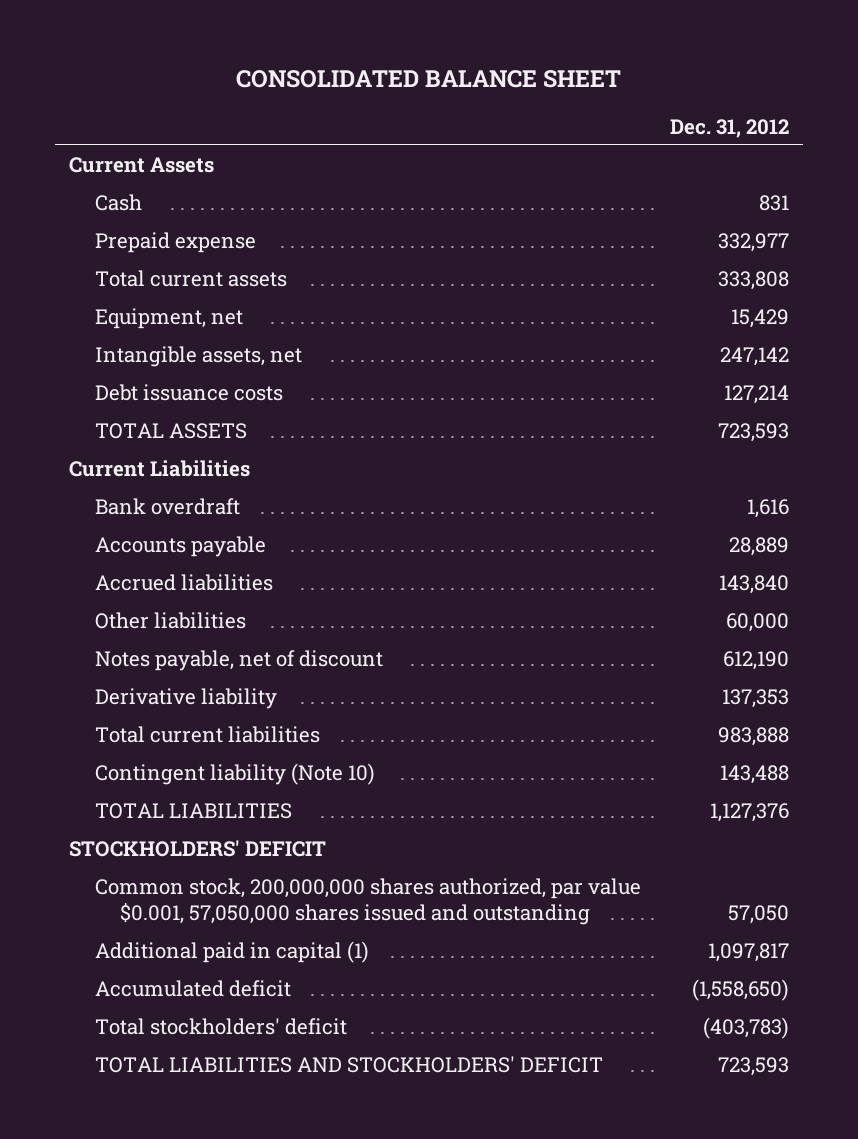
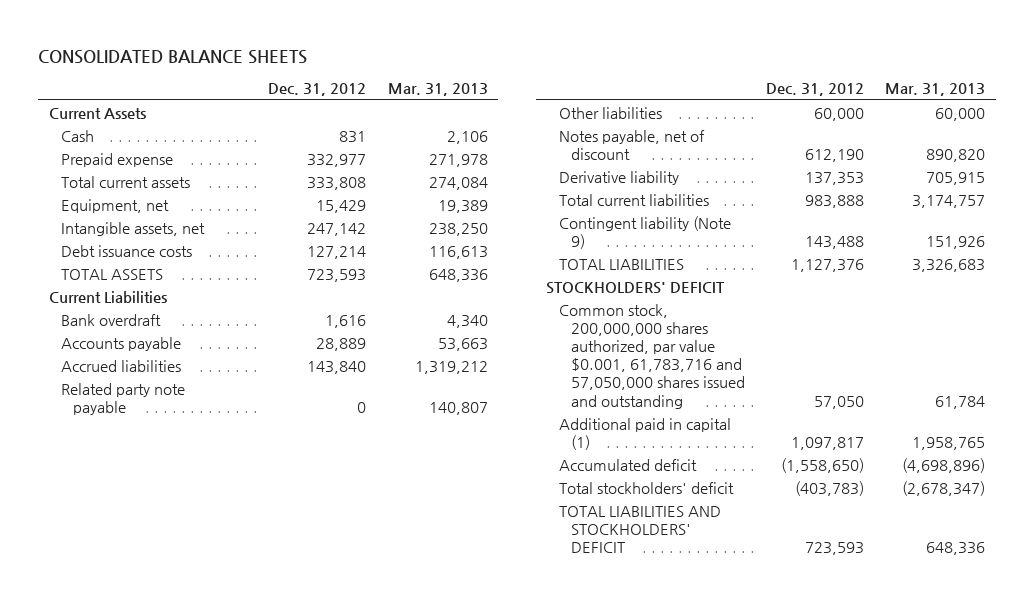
[236,69,622,88] CONSOLIDATED BALANCE SHEET -> [38,49,308,64] CONSOLIDATED BALANCE SHEETS
none -> [387,83,488,97] Mar. 31, 2013
none -> [61,382,186,415] Related party note payable
[94,763,375,786] Contingent liability (Note 10) -> [558,215,731,249] Contingent liability (Note 9)
[94,878,641,926] Common stock, 200,000,000 shares authorized, par value $0.001, 57,050,000 shares issued and outstanding -> [558,303,745,409] Common stock, 200,000,000 shares authorized, par value $0.001, 61,783,716 and 57,050,000 shares issued and outstanding

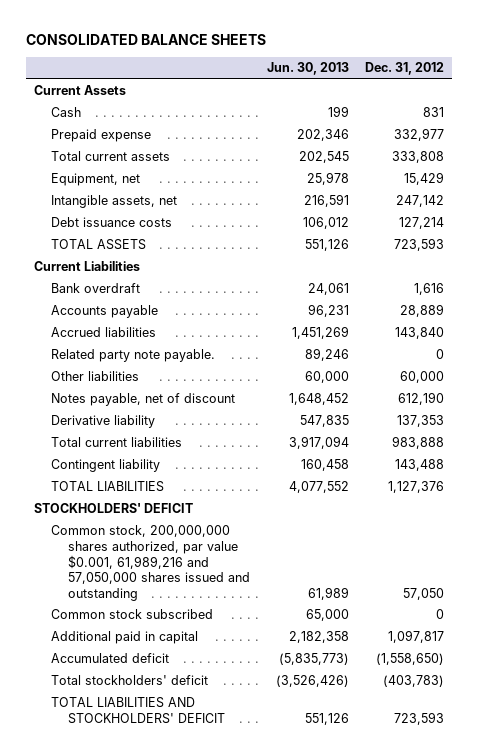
[387,83,488,97] Mar. 31, 2013 -> none
none -> [266,62,349,76] Jun. 30, 2013
[61,382,186,415] Related party note payable -> [51,349,216,363] Related party note payable.
[558,215,731,249] Contingent liability (Note 9) -> [51,459,161,473] Contingent liability
[558,303,745,409] Common stock, 200,000,000 shares authorized, par value $0.001, 61,783,716 and 57,050,000 shares issued and outstanding -> [51,525,251,601] Common stock, 200,000,000 shares authorized, par value $0.001, 61,989,216 and 57,050,000 shares issued and outstanding
none -> [51,609,214,620] Common stock subscribed
[558,417,731,450] Additional paid in capital (1) -> [51,631,199,645] Additional paid in capital

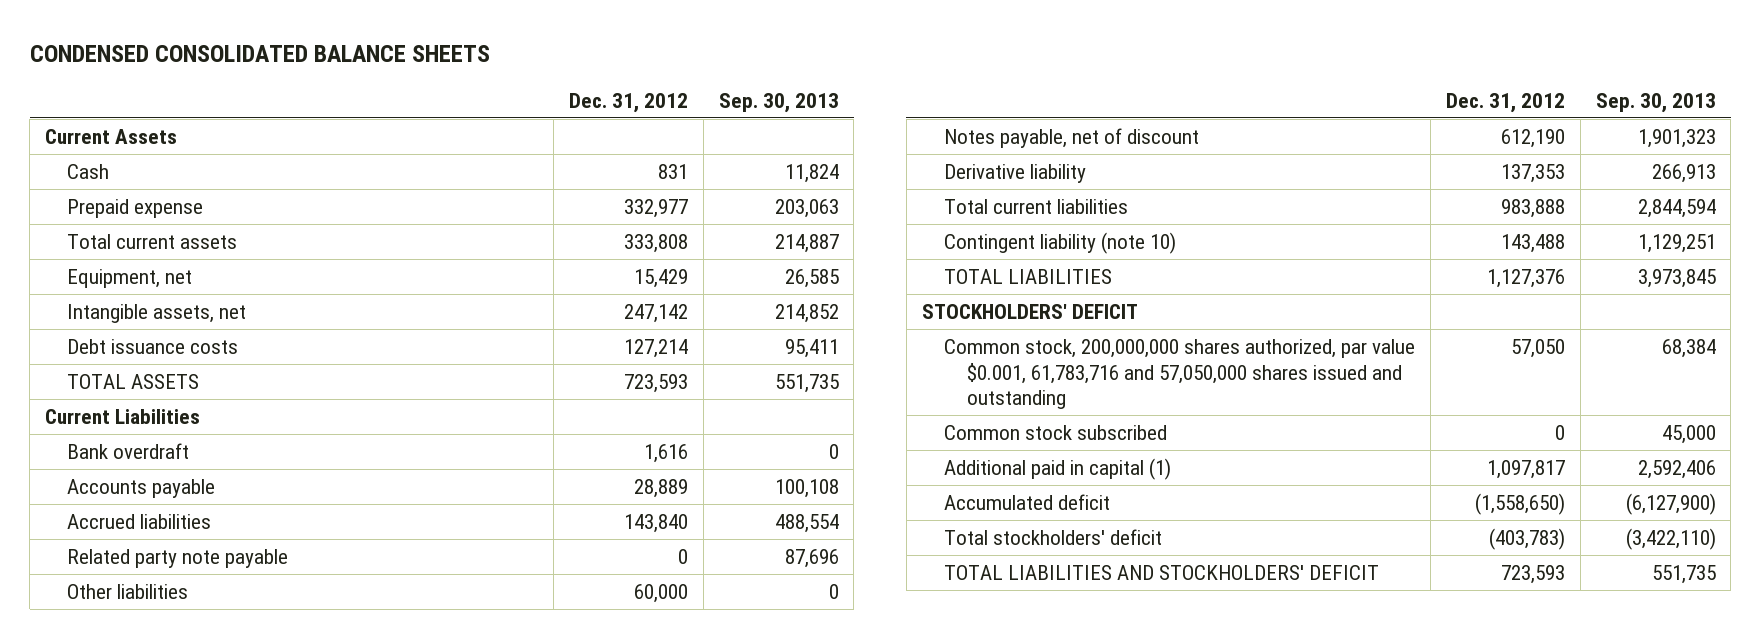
[25,33,266,45] CONSOLIDATED BALANCE SHEETS -> [29,45,490,63] CONDENSED CONSOLIDATED BALANCE SHEETS
[266,62,349,76] Jun. 30, 2013 -> none
none -> [718,92,839,113] Sep. 30, 2013
[51,349,216,363] Related party note payable. -> [67,548,289,568] Related party note payable
[51,459,161,473] Contingent liability -> [944,231,1177,254] Contingent liability (note 10)
[51,525,251,601] Common stock, 200,000,000 shares authorized, par value $0.001, 61,989,216 and 57,050,000 shares issued and outstanding -> [944,338,1416,410] Common stock, 200,000,000 shares authorized, par value $0.001, 61,783,716 and 57,050,000 shares issued and outstanding
[51,631,199,645] Additional paid in capital -> [944,457,1172,480] Additional paid in capital (1)

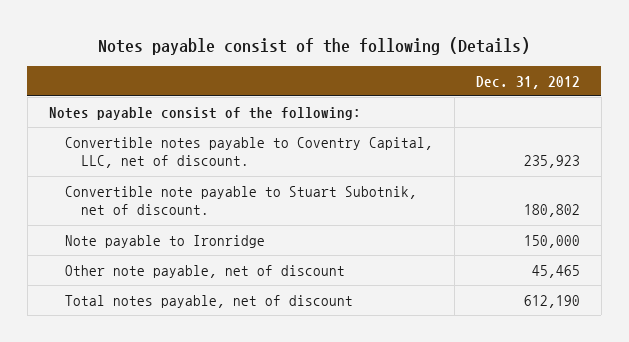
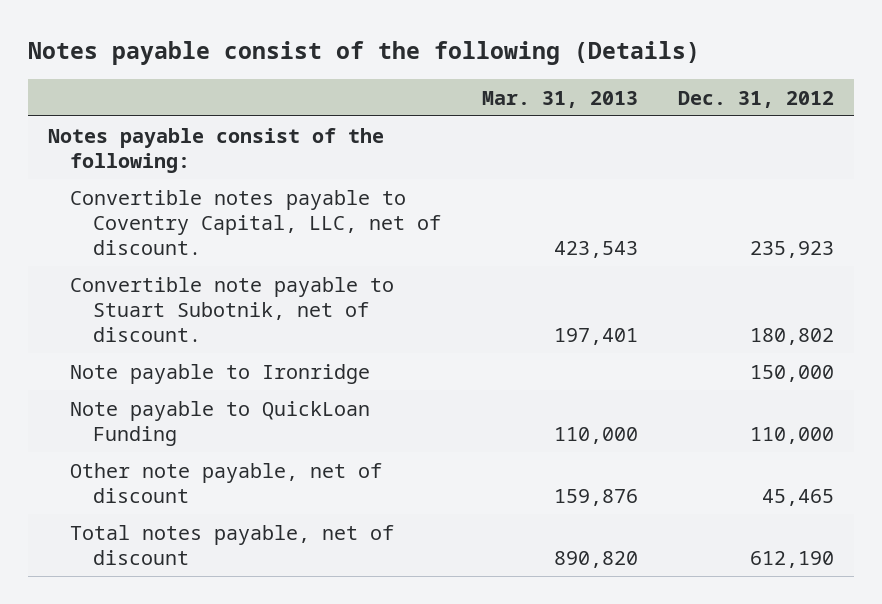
none -> [481,90,638,108] Mar. 31, 2013
none -> [70,400,371,446] Note payable to QuickLoan Funding

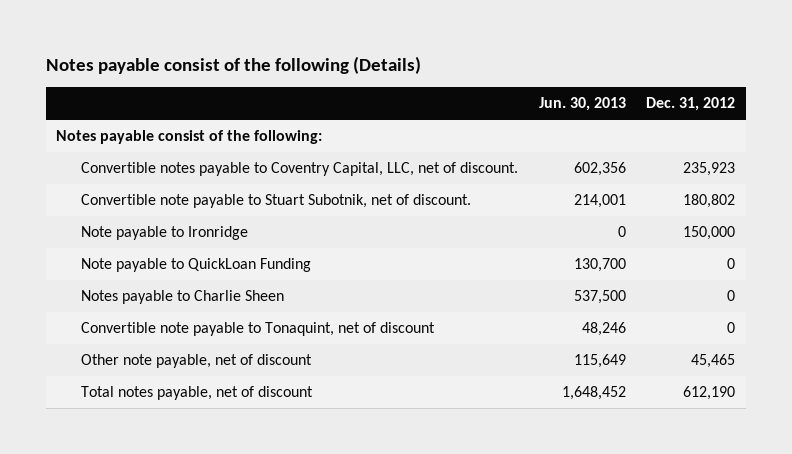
[481,90,638,108] Mar. 31, 2013 -> none
none -> [538,97,626,112] Jun. 30, 2013
[749,426,834,444] 110,000 -> [727,258,736,270] 0
none -> [80,290,284,305] Notes payable to Charlie Sheen
none -> [80,322,435,337] Convertible note payable to Tonaquint, net of discount

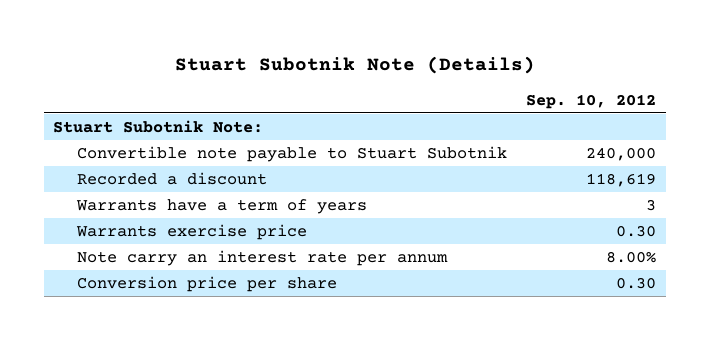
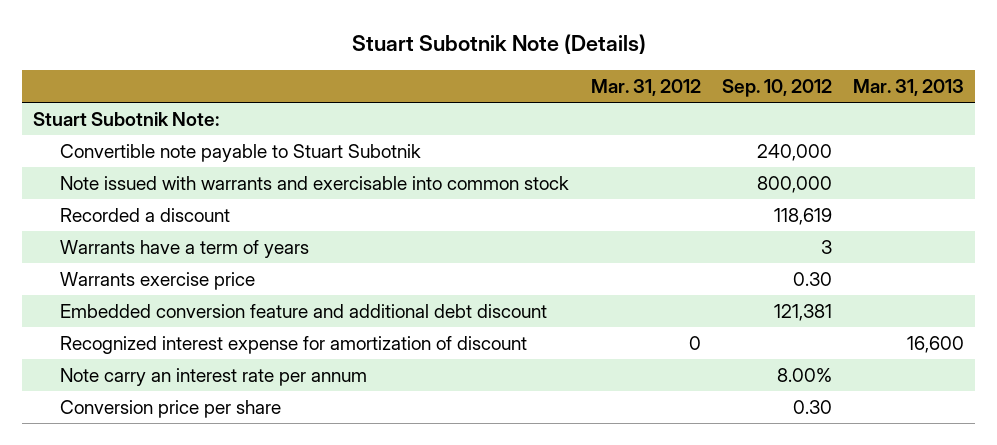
none -> [590,79,701,97] Mar. 31, 2012
none -> [853,79,965,97] Mar. 31, 2013
none -> [60,175,570,190] Note issued with warrants and exercisable into common stock
none -> [60,303,548,318] Embedded conversion feature and additional debt discount
none -> [60,335,528,354] Recognized interest expense for amortization of discount

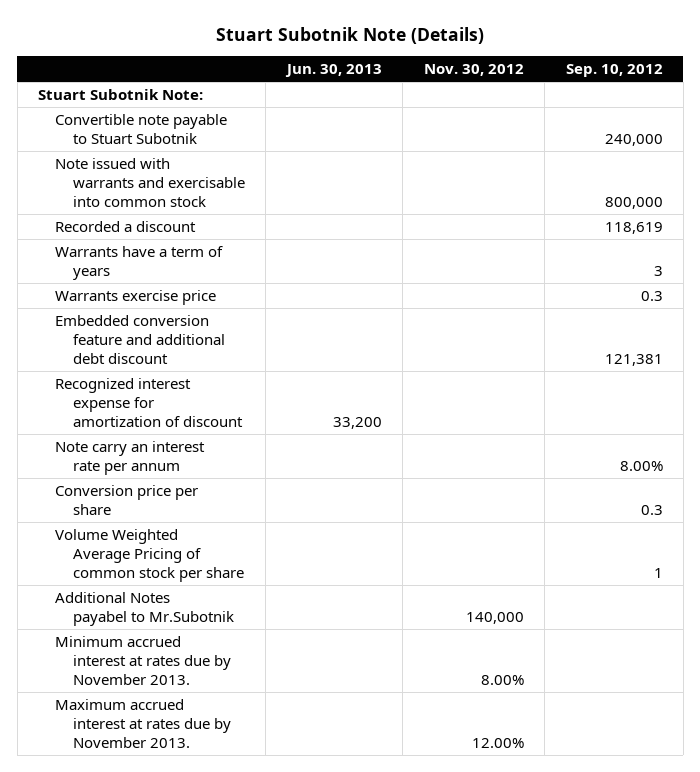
[590,79,701,97] Mar. 31, 2012 -> none
[853,79,965,97] Mar. 31, 2013 -> none
none -> [284,63,382,77] Jun. 30, 2013
none -> [423,63,524,76] Nov. 30, 2012
[792,271,832,286] 0.30 -> [640,291,663,302] 0.3
[792,399,832,414] 0.30 -> [640,505,663,516] 0.3
none -> [55,529,244,583] Volume Weighted Average Pricing of common stock per share
none -> [55,592,234,627] Additional Notes payabel to Mr.Subotnik
none -> [55,636,231,686] Minimum accrued interest at rates due by November 2013.
none -> [55,699,231,749] Maximum accrued interest at rates due by November 2013.

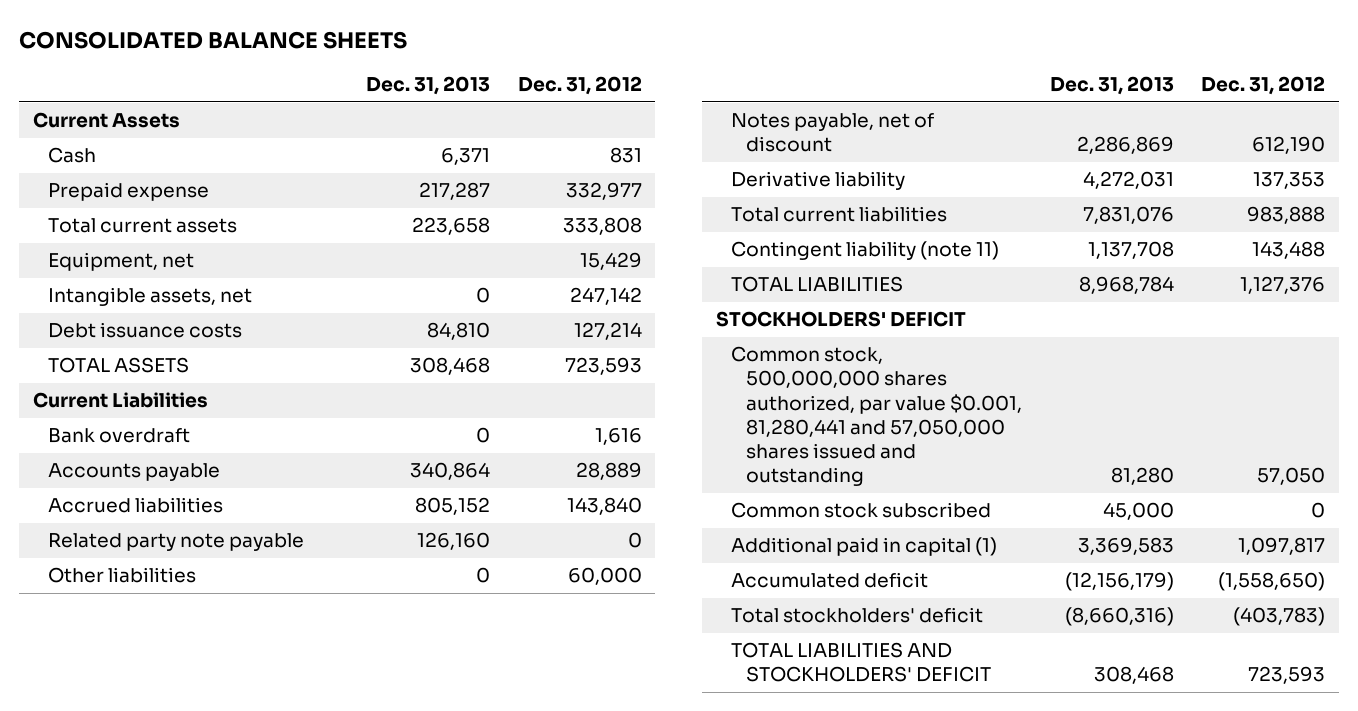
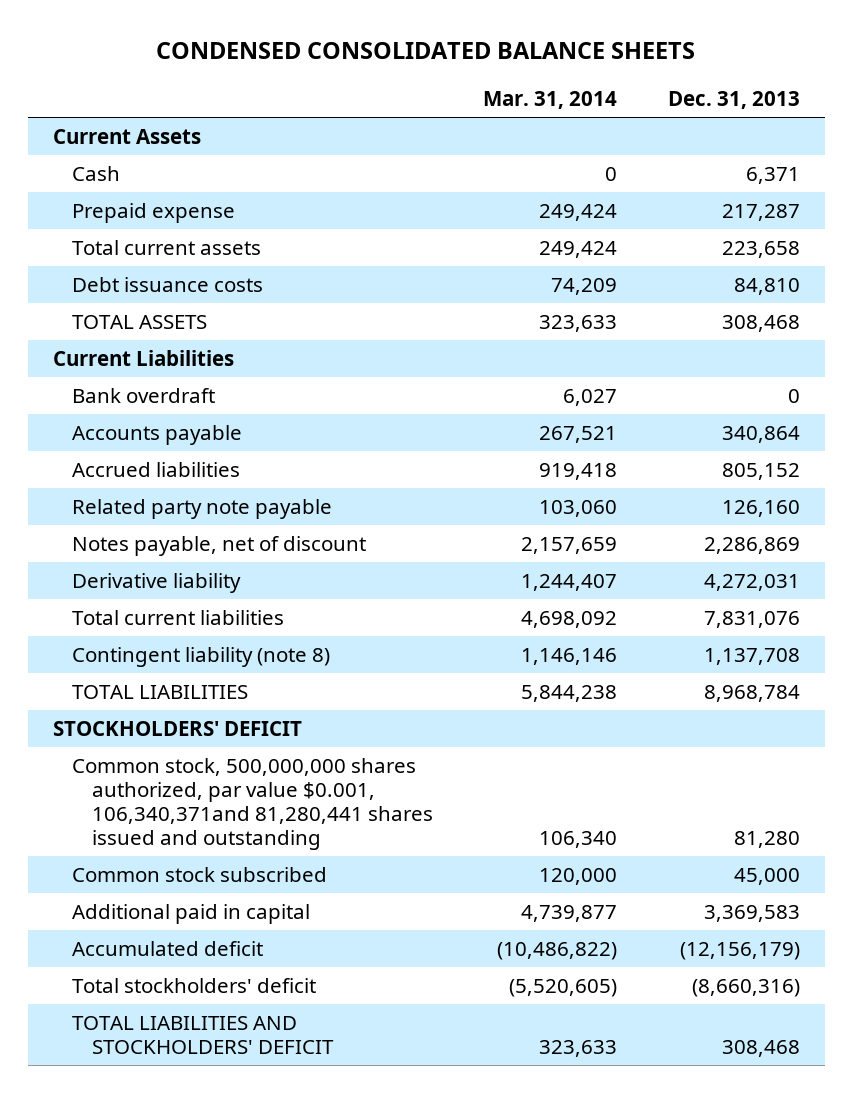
[18,31,407,50] CONSOLIDATED BALANCE SHEETS -> [156,42,696,60] CONDENSED CONSOLIDATED BALANCE SHEETS
[517,76,642,96] Dec. 31, 2012 -> none
none -> [483,91,618,110] Mar. 31, 2014
[47,252,194,272] Equipment, net -> none
[47,287,252,307] Intangible assets, net -> none
[47,567,196,584] Other liabilities -> none
[731,241,1000,261] Contingent liability (note 11) -> [72,647,331,668] Contingent liability (note 8)
[731,346,1023,487] Common stock, 500,000,000 shares authorized, par value $0.001, 81,280,441 and 57,050,000 shares issued and outstanding -> [72,758,433,850] Common stock, 500,000,000 shares authorized, par value $0.001, 106,340,371and 81,280,441 shares issued and outstanding
[731,537,998,557] Additional paid in capital (1) -> [72,904,311,925] Additional paid in capital

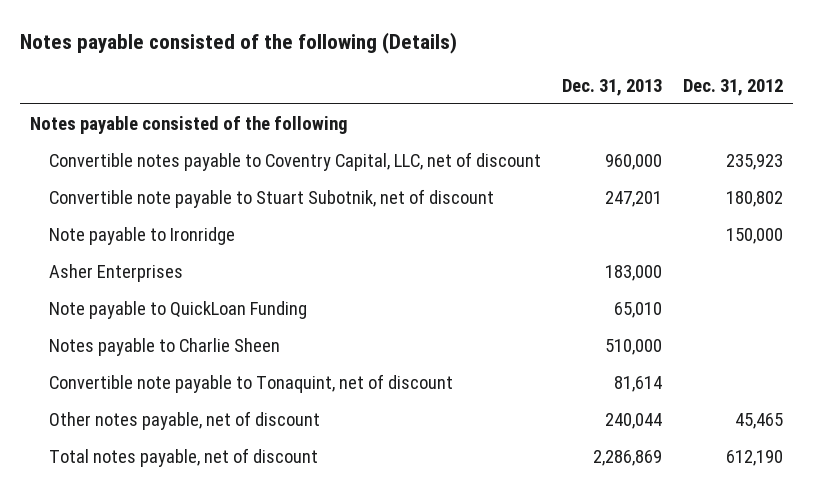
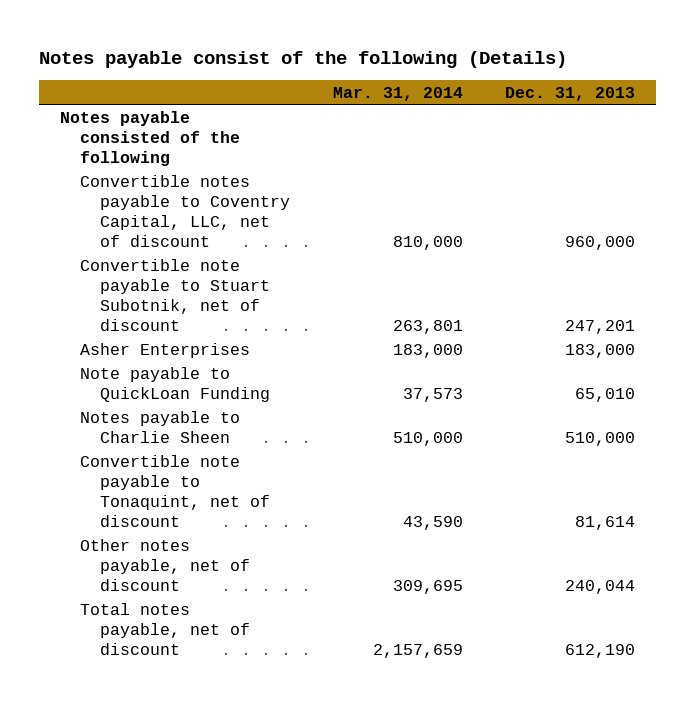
[19,31,457,54] Notes payable consisted of the following (Details) -> [38,51,567,69] Notes payable consist of the following (Details)
[682,78,783,96] Dec. 31, 2012 -> none
none -> [332,86,463,101] Mar. 31, 2014
[49,226,236,245] Note payable to Ironridge -> none
[593,449,663,466] 2,286,869 -> [564,644,635,659] 612,190

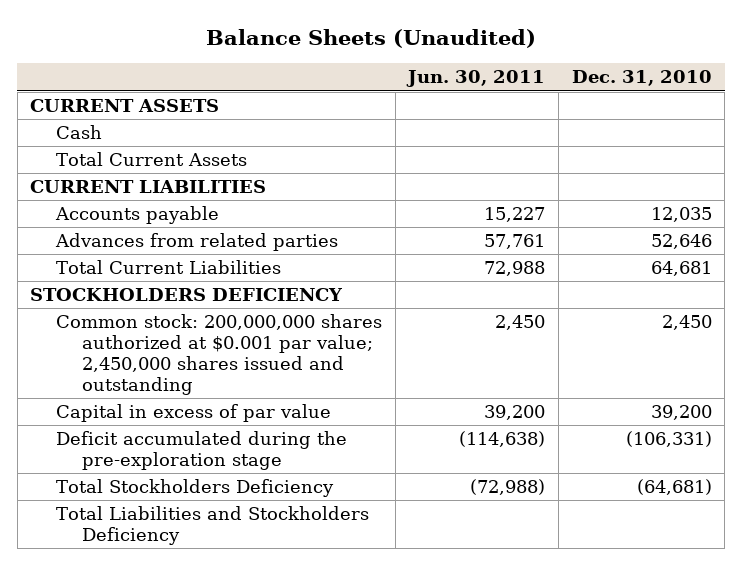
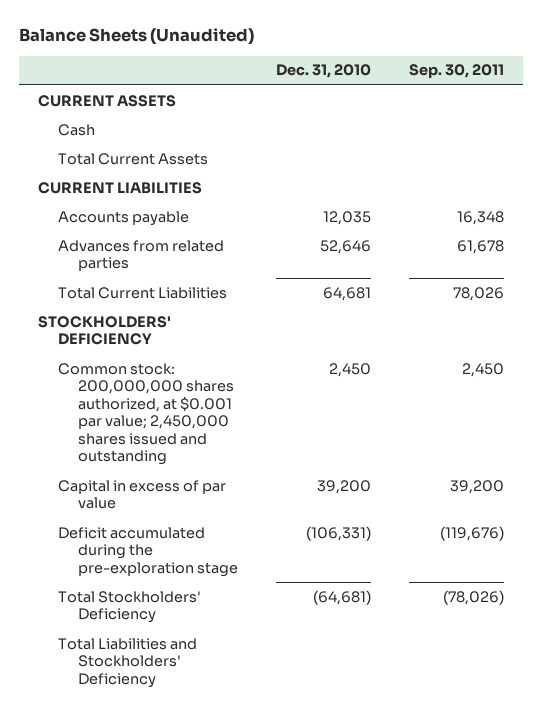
[406,70,546,88] Jun. 30, 2011 -> none
none -> [409,64,505,79] Sep. 30, 2011
[30,288,344,302] STOCKHOLDERS DEFICIENCY -> [37,315,171,346] STOCKHOLDERS' DEFICIENCY
[56,314,383,395] Common stock: 200,000,000 shares authorized at $0.001 par value; 2,450,000 shares issued and outstanding -> [57,362,234,466] Common stock: 200,000,000 shares authorized, at $0.001 par value; 2,450,000 shares issued and outstanding
[56,479,335,498] Total Stockholders Deficiency -> [57,590,201,624] Total Stockholders' Deficiency
[56,506,370,546] Total Liabilities and Stockholders Deficiency -> [57,637,197,688] Total Liabilities and Stockholders' Deficiency

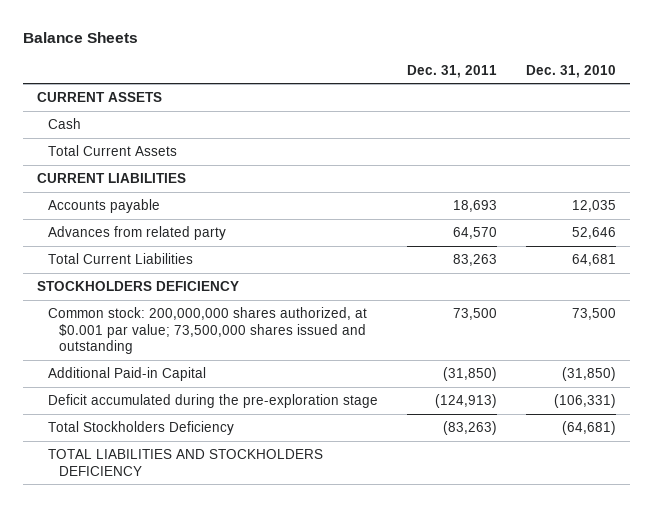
[18,28,254,46] Balance Sheets (Unaudited) -> [22,32,138,44] Balance Sheets
[409,64,505,79] Sep. 30, 2011 -> none
none -> [406,64,497,78] Dec. 31, 2011
[57,239,224,272] Advances from related parties -> [48,225,227,240] Advances from related party
[37,315,171,346] STOCKHOLDERS' DEFICIENCY -> [37,280,240,291] STOCKHOLDERS DEFICIENCY
[57,362,234,466] Common stock: 200,000,000 shares authorized, at $0.001 par value; 2,450,000 shares issued and outstanding -> [48,306,368,355] Common stock: 200,000,000 shares authorized, at $0.001 par value; 73,500,000 shares issued and outstanding
[329,362,372,377] 2,450 -> [571,307,616,320] 73,500
[57,479,226,510] Capital in excess of par value -> [48,366,207,381] Additional Paid-in Capital
[317,479,372,494] 39,200 -> [561,366,616,381] (31,850)
[57,590,201,624] Total Stockholders' Deficiency -> [48,420,235,435] Total Stockholders Deficiency
[57,637,197,688] Total Liabilities and Stockholders' Deficiency -> [48,448,324,476] TOTAL LIABILITIES AND STOCKHOLDERS DEFICIENCY

